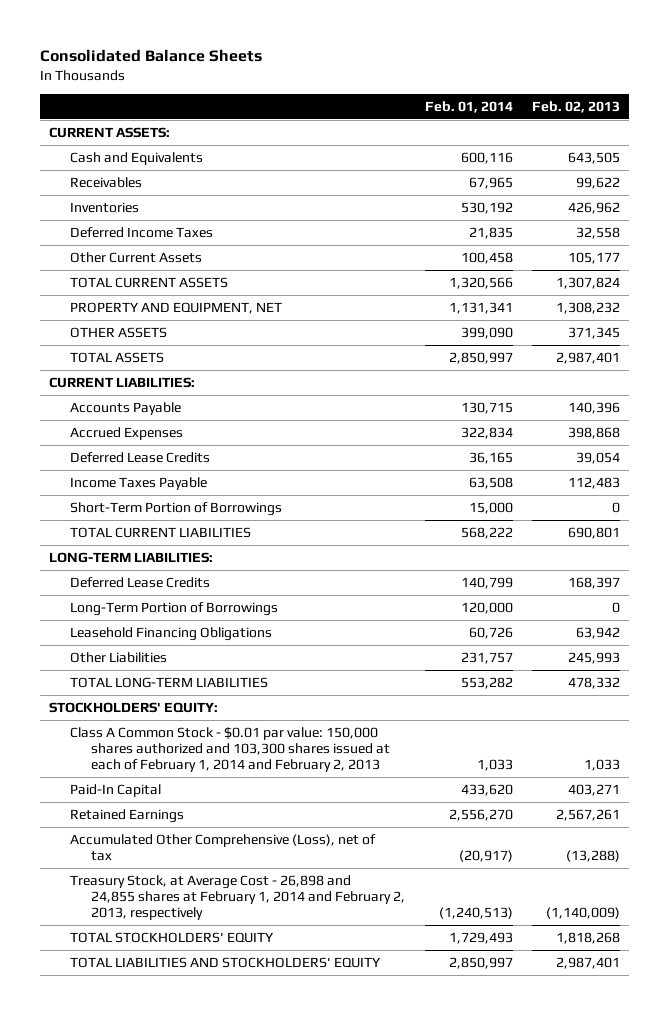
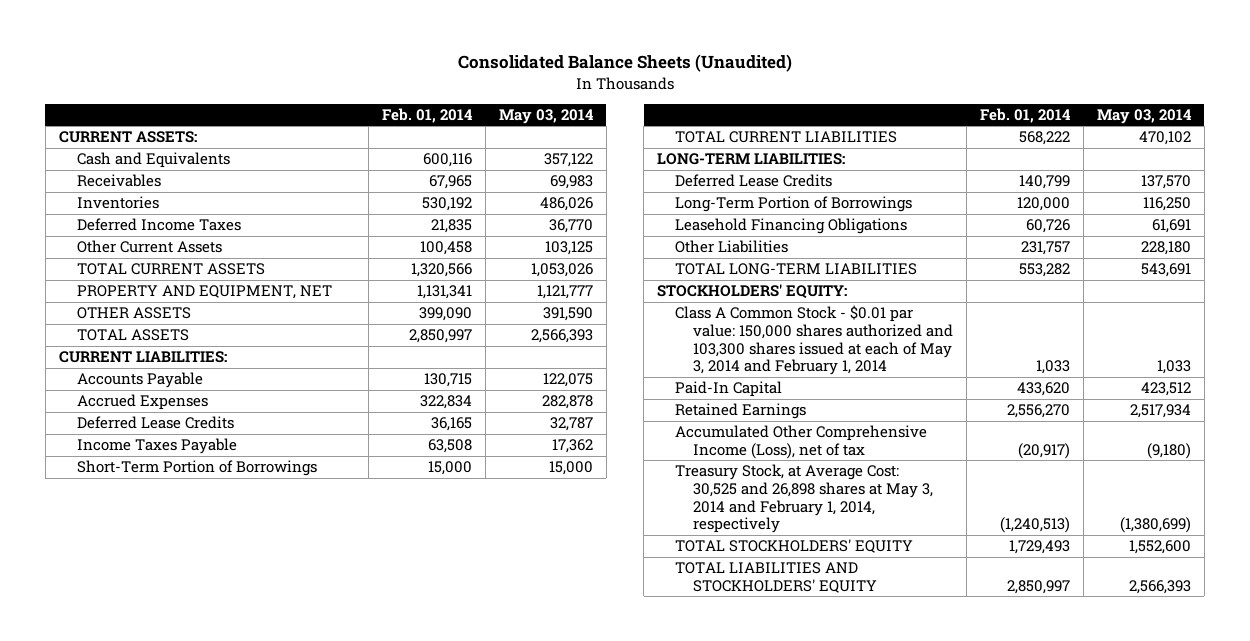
[39,49,262,63] Consolidated Balance Sheets -> [457,54,792,73] Consolidated Balance Sheets (Unaudited)
[531,101,620,114] Feb. 02, 2013 -> none
none -> [498,108,594,124] May 03, 2014
[70,726,391,773] Class A Common Stock - $0.01 par value: 150,000 shares authorized and 103,300 shares issued at each of February 1, 2014 and February 2, 2013 -> [675,305,954,376] Class A Common Stock - $0.01 par value: 150,000 shares authorized and 103,300 shares issued at each of May 3, 2014 and February 1, 2014
[70,833,377,862] Accumulated Other Comprehensive (Loss), net of tax -> [675,425,928,459] Accumulated Other Comprehensive Income (Loss), net of tax
[70,874,406,921] Treasury Stock, at Average Cost - 26,898 and 24,855 shares at February 1, 2014 and February 2, 2013, respectively -> [675,464,934,534] Treasury Stock, at Average Cost: 30,525 and 26,898 shares at May 3, 2014 and February 1, 2014, respectively

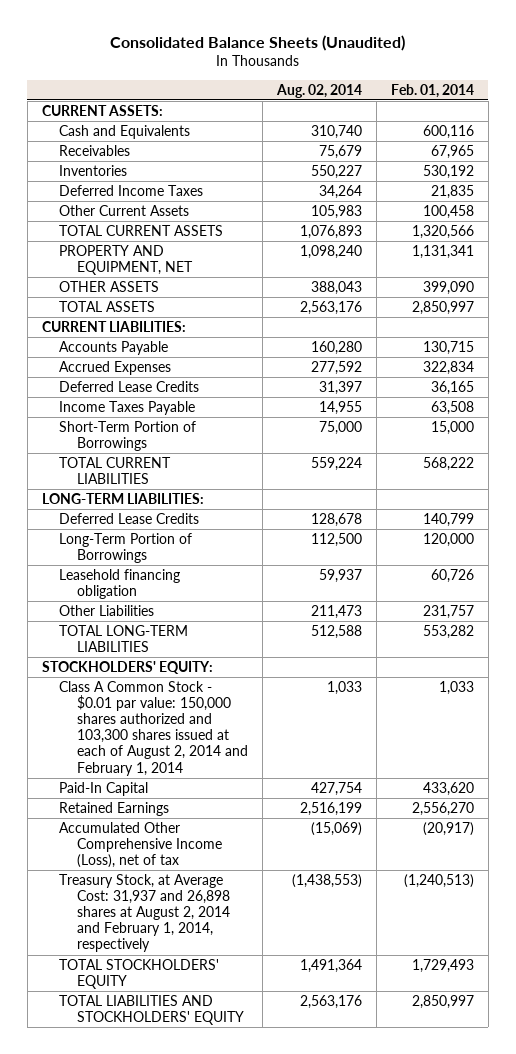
[498,108,594,124] May 03, 2014 -> none
none -> [275,83,362,98] Aug. 02, 2014
[675,218,908,235] Leasehold Financing Obligations -> [59,568,181,599] Leasehold financing obligation
[675,305,954,376] Class A Common Stock - $0.01 par value: 150,000 shares authorized and 103,300 shares issued at each of May 3, 2014 and February 1, 2014 -> [59,680,248,776] Class A Common Stock - $0.01 par value: 150,000 shares authorized and 103,300 shares issued at each of August 2, 2014 and February 1, 2014
[675,464,934,534] Treasury Stock, at Average Cost: 30,525 and 26,898 shares at May 3, 2014 and February 1, 2014, respectively -> [59,873,230,953] Treasury Stock, at Average Cost: 31,937 and 26,898 shares at August 2, 2014 and February 1, 2014, respectively

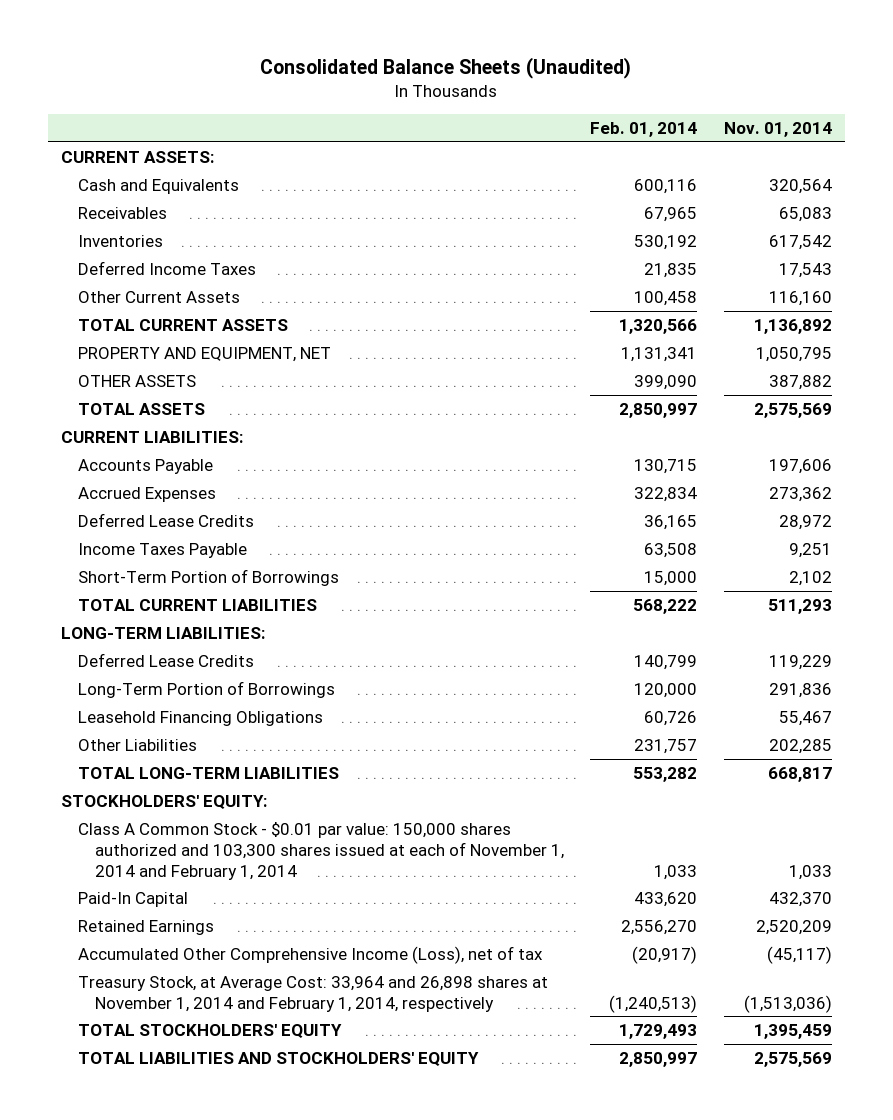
[275,83,362,98] Aug. 02, 2014 -> none
none -> [723,121,832,137] Nov. 01, 2014
[59,568,181,599] Leasehold financing obligation -> [78,710,324,726] Leasehold Financing Obligations
[59,680,248,776] Class A Common Stock - $0.01 par value: 150,000 shares authorized and 103,300 shares issued at each of August 2, 2014 and February 1, 2014 -> [78,821,564,880] Class A Common Stock - $0.01 par value: 150,000 shares authorized and 103,300 shares issued at each of November 1, 2014 and February 1, 2014
[59,873,230,953] Treasury Stock, at Average Cost: 31,937 and 26,898 shares at August 2, 2014 and February 1, 2014, respectively -> [78,975,549,1012] Treasury Stock, at Average Cost: 33,964 and 26,898 shares at November 1, 2014 and February 1, 2014, respectively

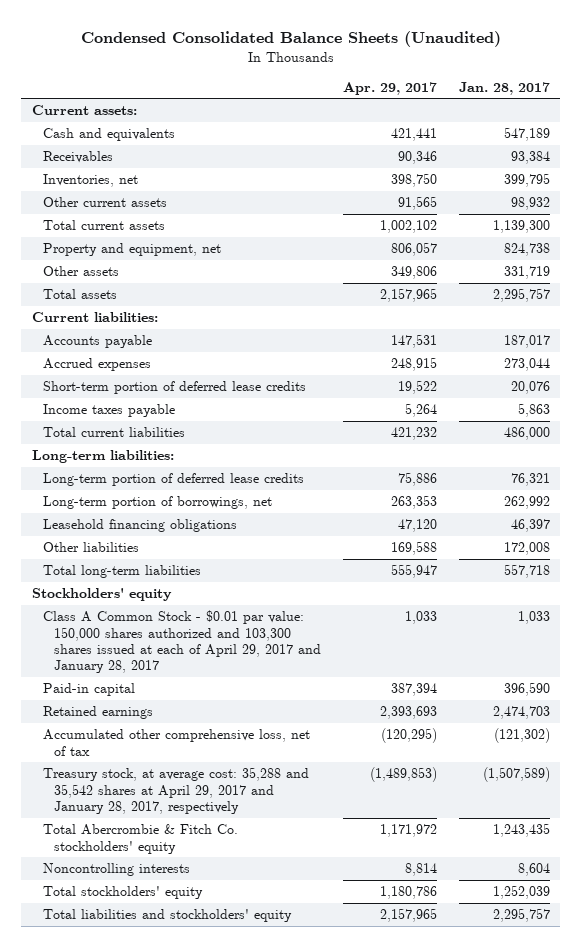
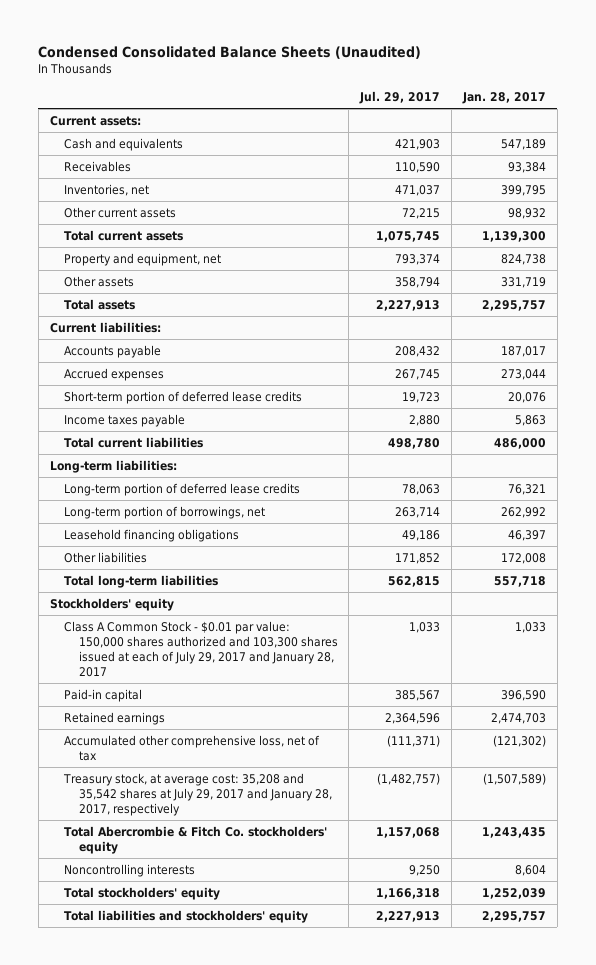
[343,81,438,95] Apr. 29, 2017 -> none
none -> [359,91,441,105] Jul. 29, 2017
[43,610,322,674] Class A Common Stock - $0.01 par value: 150,000 shares authorized and 103,300 shares issued at each of April 29, 2017 and January 28, 2017 -> [64,620,338,677] Class A Common Stock - $0.01 par value: 150,000 shares authorized and 103,300 shares issued at each of July 29, 2017 and January 28, 2017
[43,767,310,814] Treasury stock, at average cost: 35,288 and 35,542 shares at April 29, 2017 and January 28, 2017, respectively -> [63,772,332,816] Treasury stock, at average cost: 35,208 and 35,542 shares at July 29, 2017 and January 28, 2017, respectively

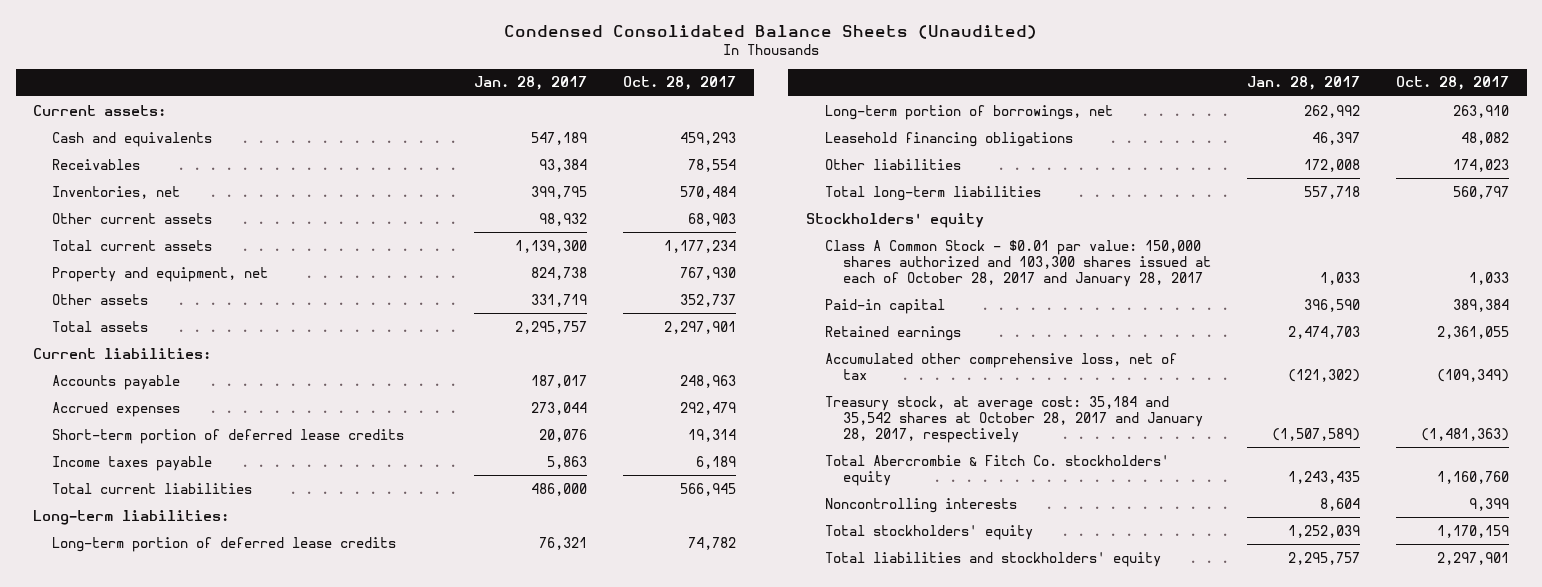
[359,91,441,105] Jul. 29, 2017 -> none
none -> [623,76,737,91] Oct. 28, 2017
[64,620,338,677] Class A Common Stock - $0.01 par value: 150,000 shares authorized and 103,300 shares issued at each of July 29, 2017 and January 28, 2017 -> [824,239,1212,287] Class A Common Stock - $0.01 par value: 150,000 shares authorized and 103,300 shares issued at each of October 28, 2017 and January 28, 2017
[63,772,332,816] Treasury stock, at average cost: 35,208 and 35,542 shares at July 29, 2017 and January 28, 2017, respectively -> [824,395,1204,443] Treasury stock, at average cost: 35,184 and 35,542 shares at October 28, 2017 and January 28, 2017, respectively

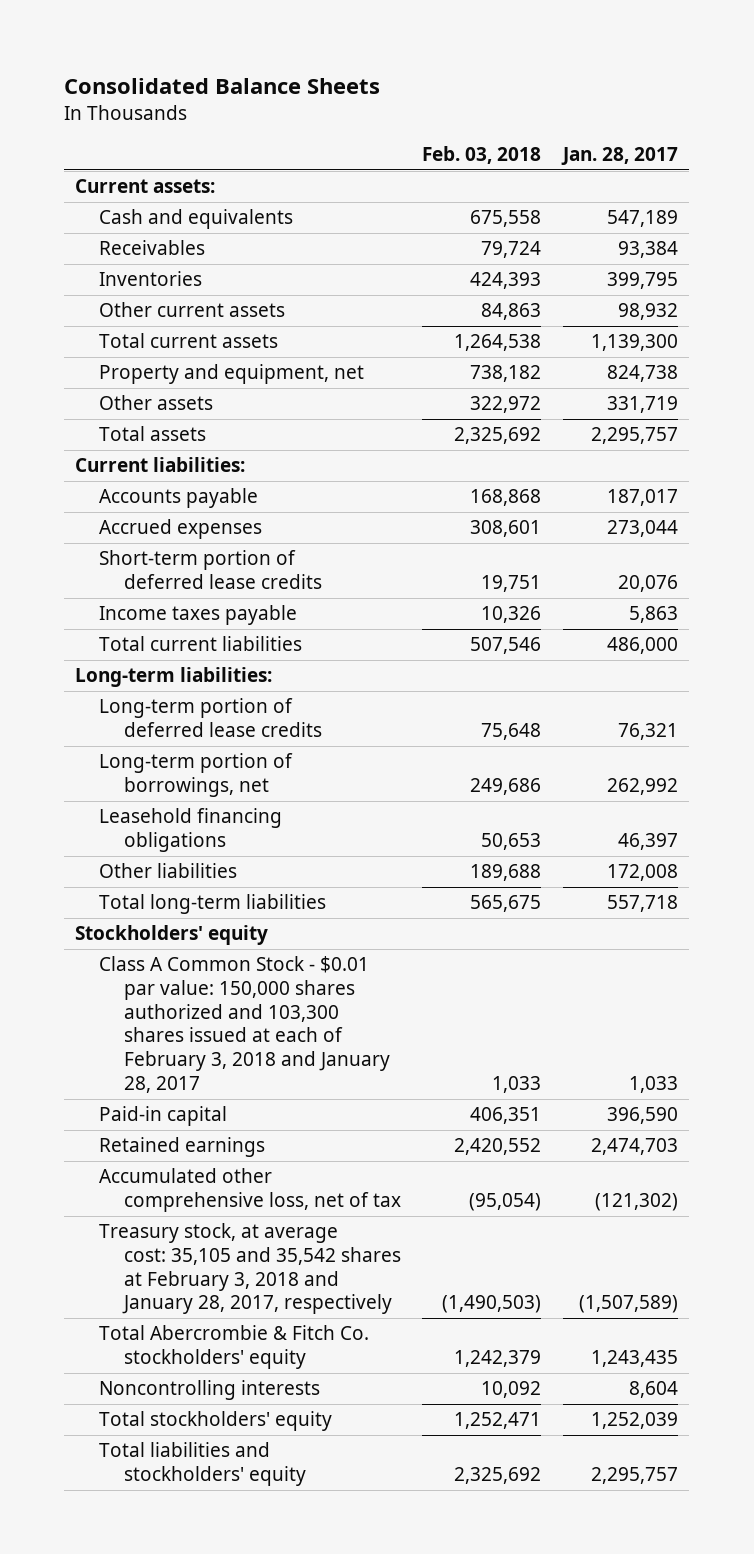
[504,24,1038,39] Condensed Consolidated Balance Sheets (Unaudited) -> [64,77,381,94] Consolidated Balance Sheets
[623,76,737,91] Oct. 28, 2017 -> none
none -> [422,146,542,165] Feb. 03, 2018
[52,185,181,199] Inventories, net -> [99,271,203,287] Inventories
[824,239,1212,287] Class A Common Stock - $0.01 par value: 150,000 shares authorized and 103,300 shares issued at each of October 28, 2017 and January 28, 2017 -> [99,956,390,1093] Class A Common Stock - $0.01 par value: 150,000 shares authorized and 103,300 shares issued at each of February 3, 2018 and January 28, 2017
[824,395,1204,443] Treasury stock, at average cost: 35,184 and 35,542 shares at October 28, 2017 and January 28, 2017, respectively -> [99,1223,401,1315] Treasury stock, at average cost: 35,105 and 35,542 shares at February 3, 2018 and January 28, 2017, respectively

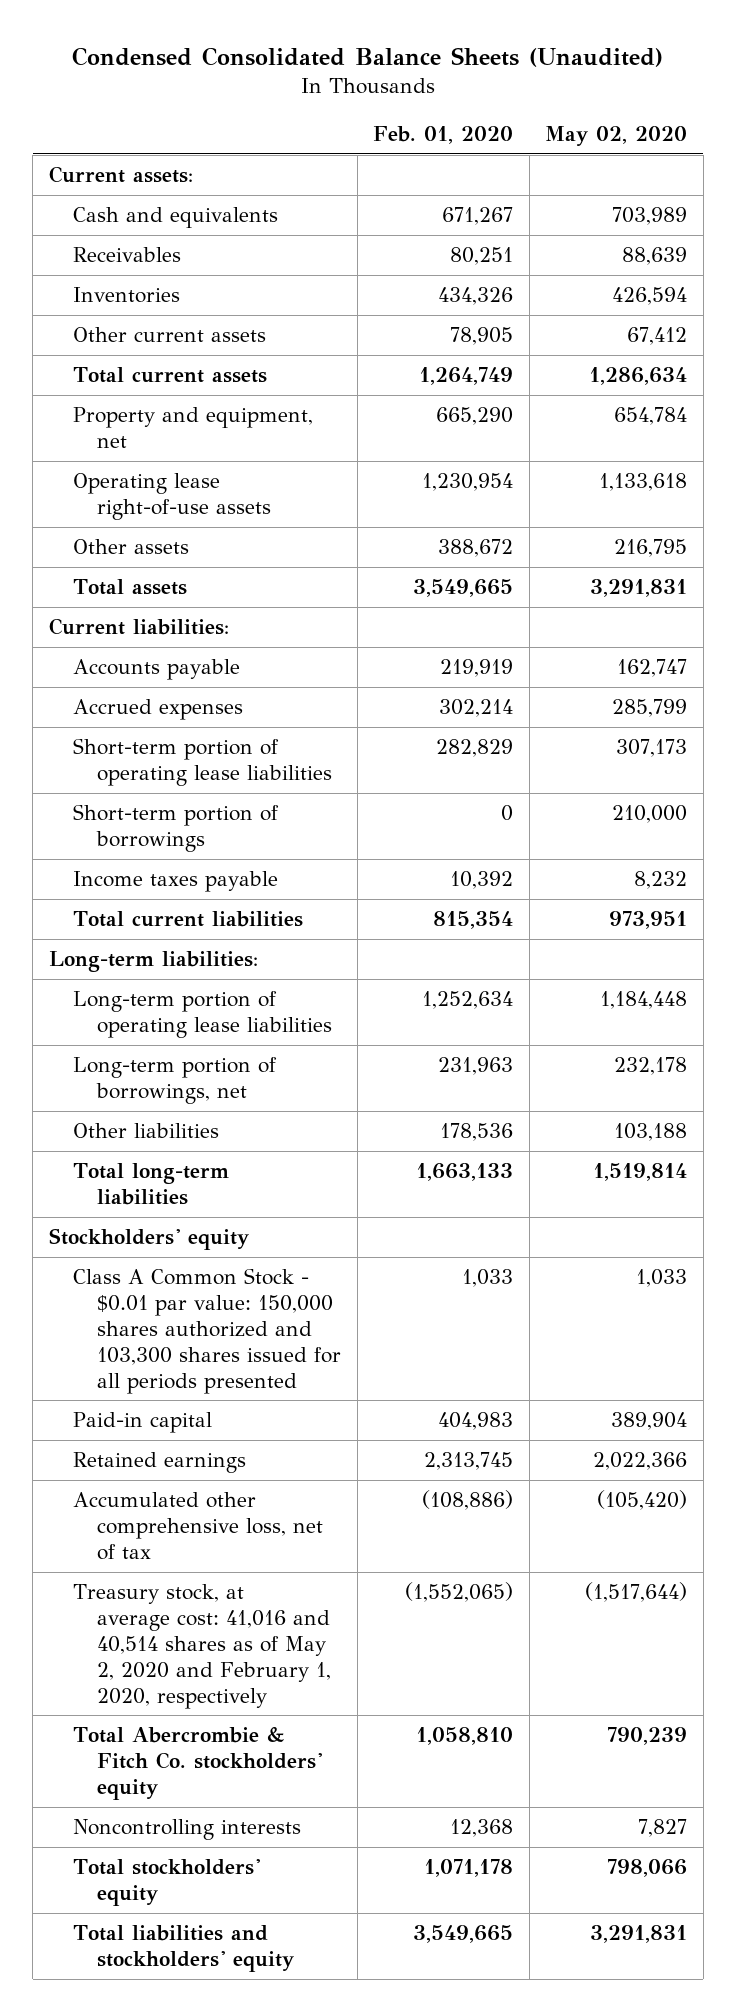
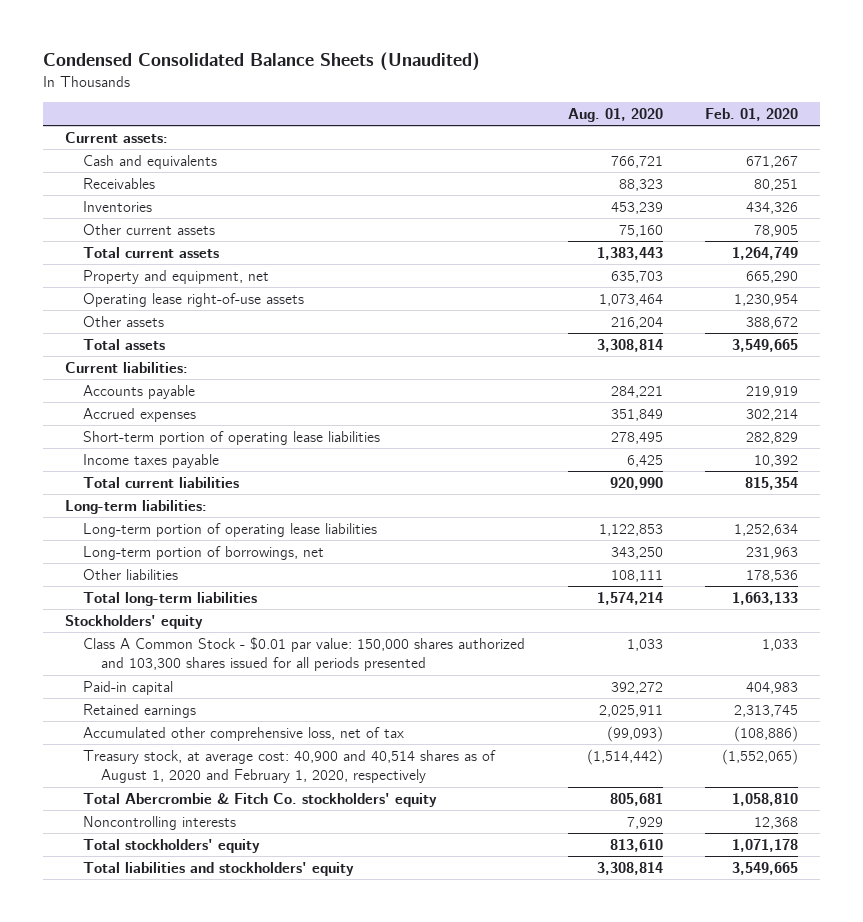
[545,125,688,146] May 02, 2020 -> none
none -> [567,107,663,122] Aug. 01, 2020
[72,804,279,853] Short-term portion of borrowings -> none
[72,1584,331,1709] Treasury stock, at average cost: 41,016 and 40,514 shares as of May 2, 2020 and February 1, 2020, respectively -> [82,749,496,784] Treasury stock, at average cost: 40,900 and 40,514 shares as of August 1, 2020 and February 1, 2020, respectively

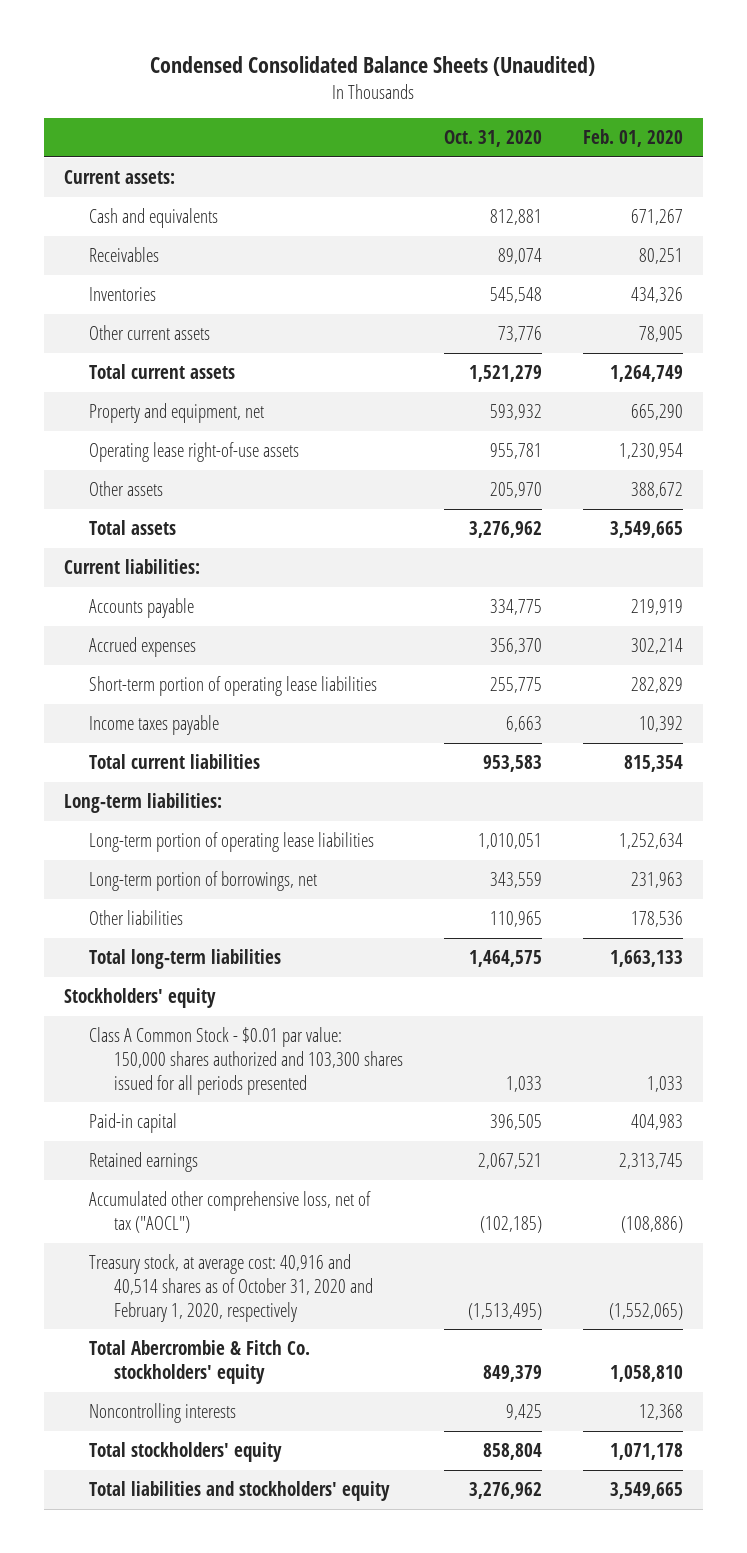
[567,107,663,122] Aug. 01, 2020 -> none
none -> [443,129,542,147] Oct. 31, 2020
[82,726,404,741] Accumulated other comprehensive loss, net of tax -> [88,1191,371,1233] Accumulated other comprehensive loss, net of tax ("AOCL")
[82,749,496,784] Treasury stock, at average cost: 40,900 and 40,514 shares as of August 1, 2020 and February 1, 2020, respectively -> [88,1254,373,1322] Treasury stock, at average cost: 40,916 and 40,514 shares as of October 31, 2020 and February 1, 2020, respectively

